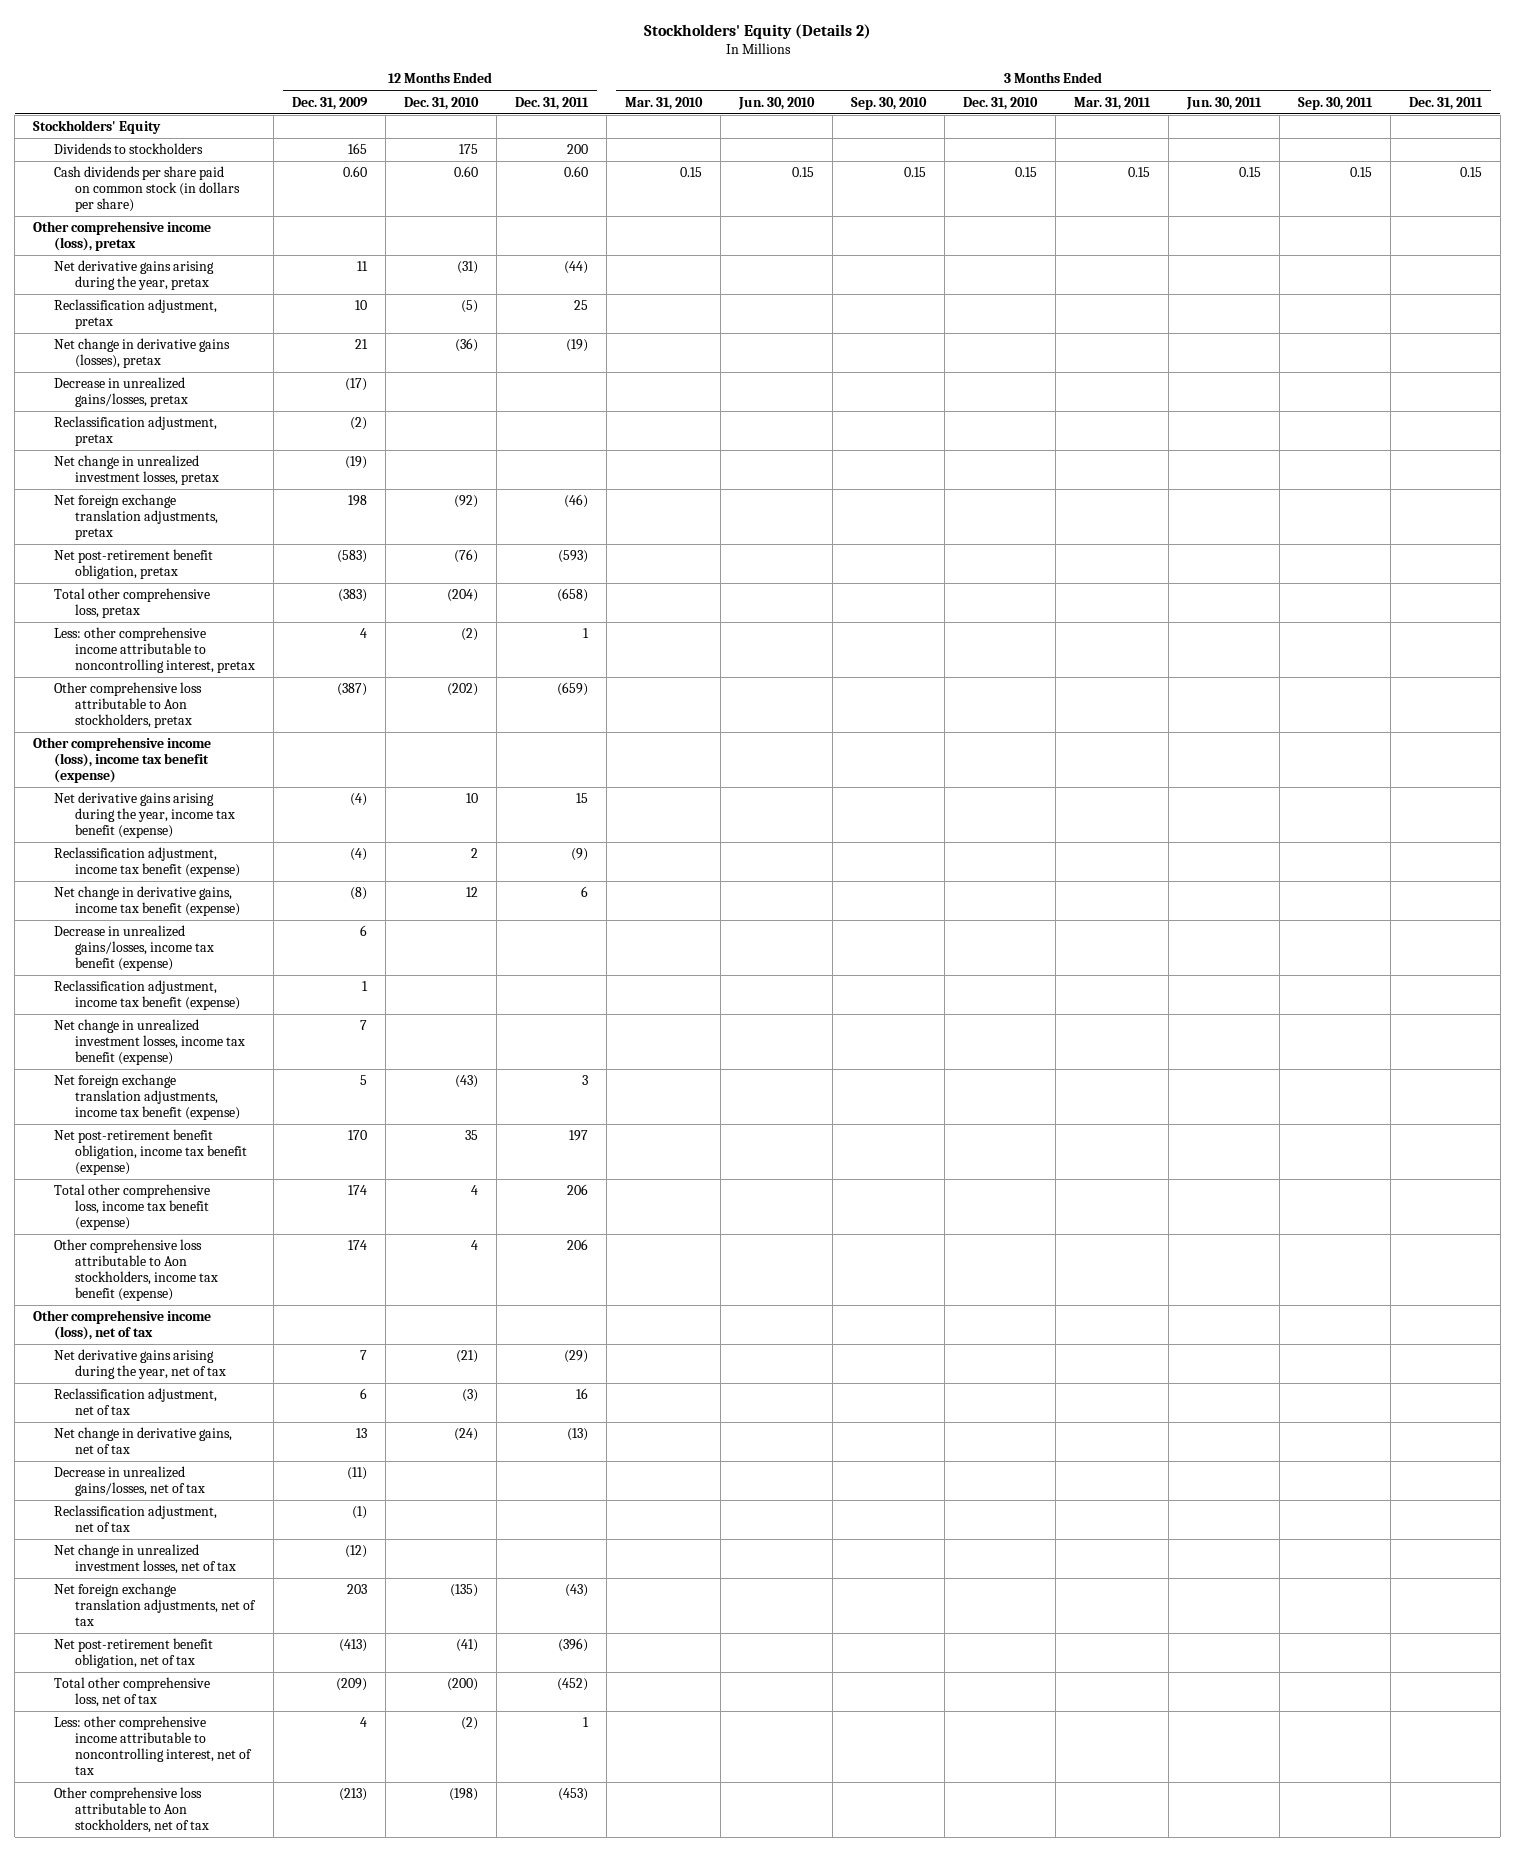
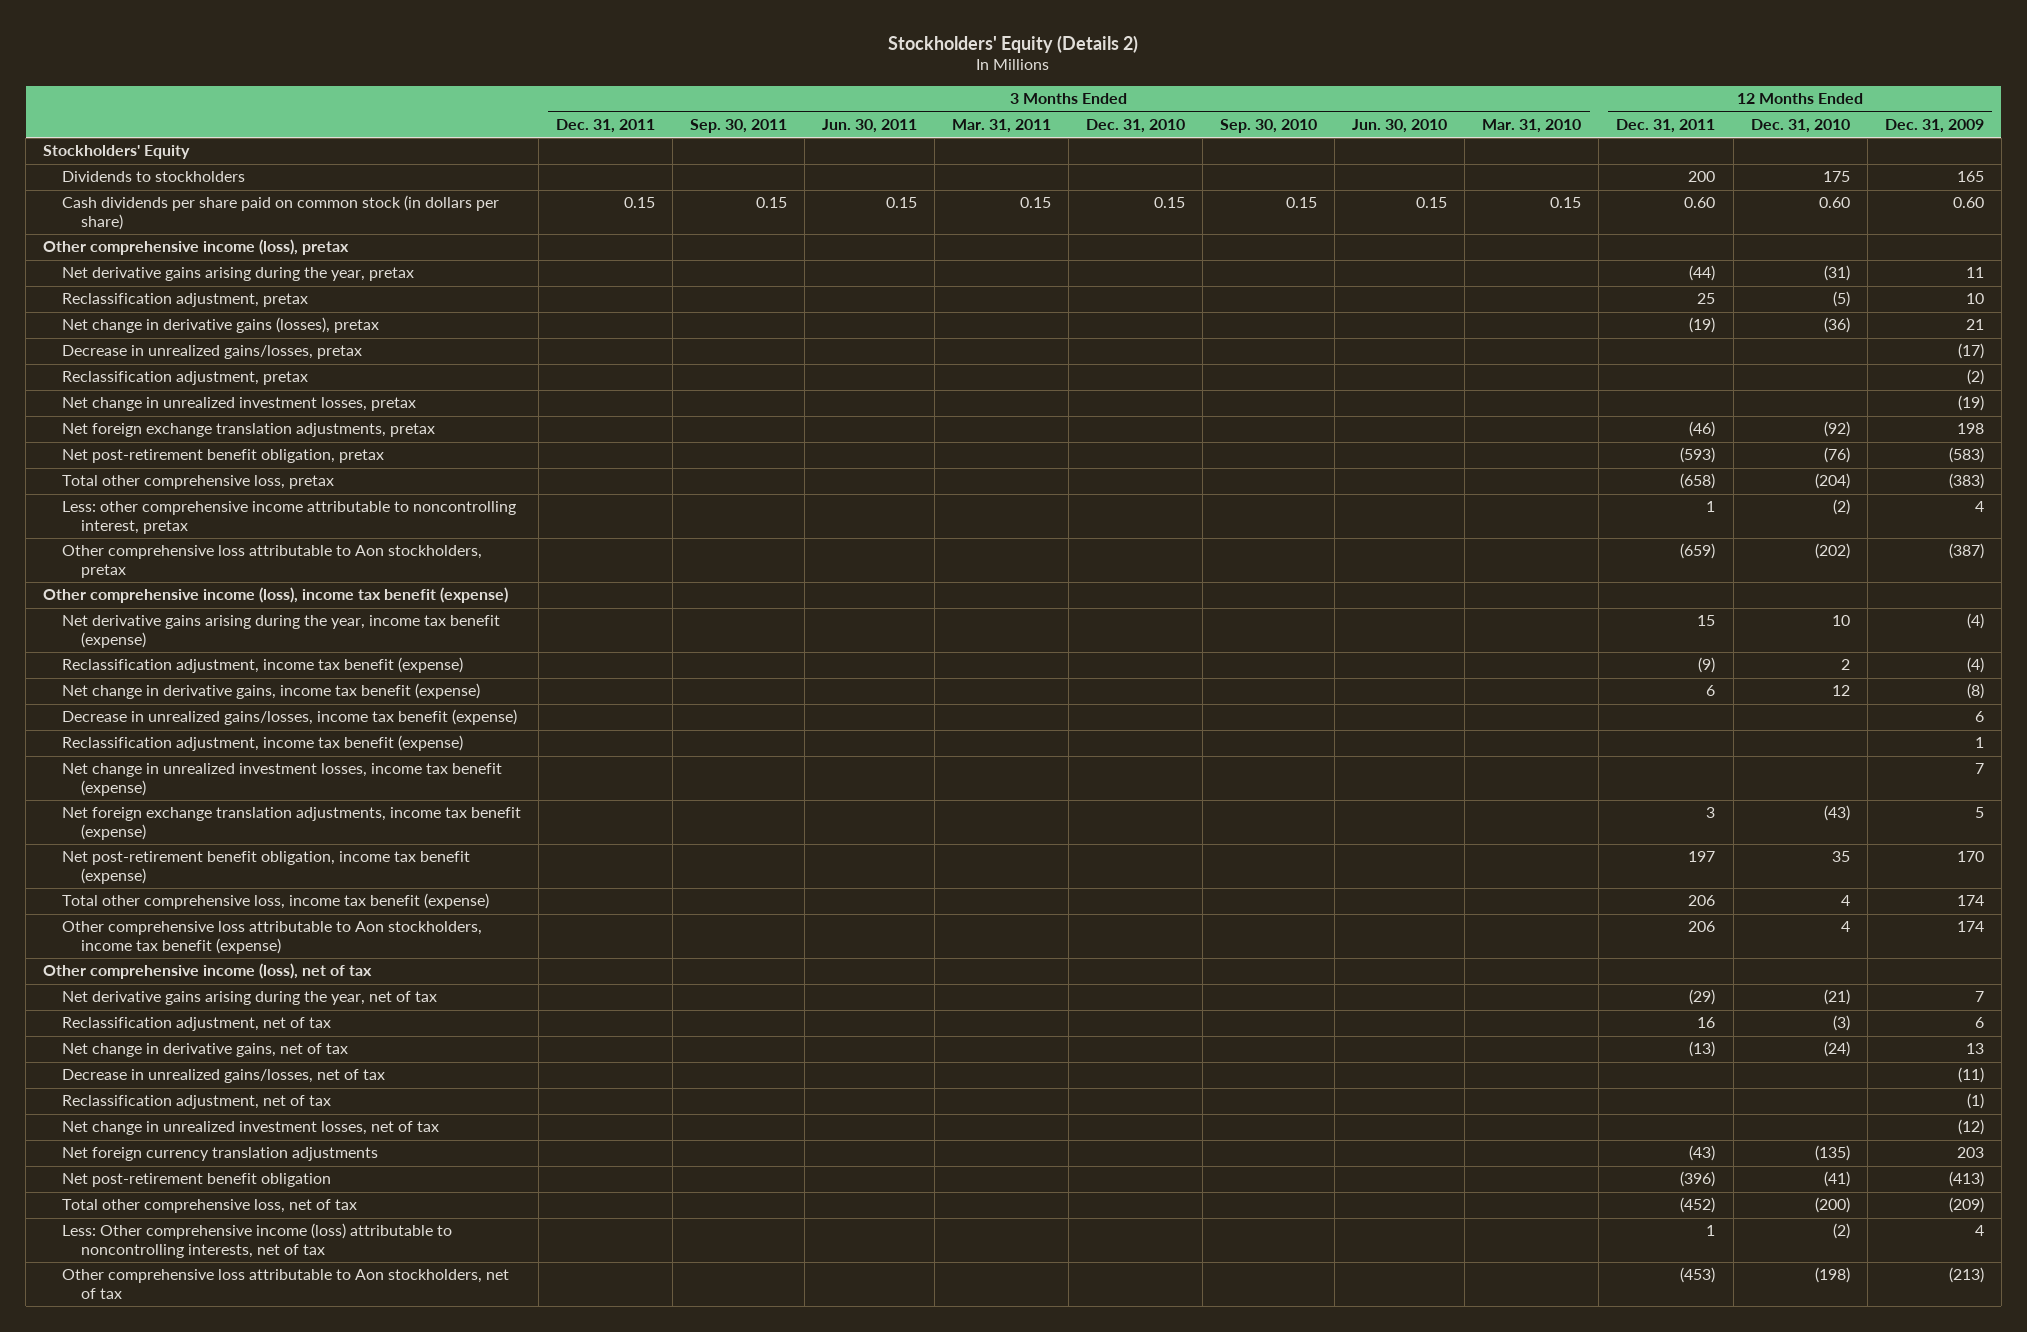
[54,1583,256,1627] Net foreign exchange translation adjustments, net of tax -> [62,1147,379,1162] Net foreign currency translation adjustments
[54,1638,214,1669] Net post-retirement benefit obligation, net of tax -> [62,1173,332,1188] Net post-retirement benefit obligation
[54,1716,252,1775] Less: other comprehensive income attributable to noncontrolling interest, net of tax -> [62,1223,453,1258] Less: Other comprehensive income (loss) attributable to noncontrolling interests, net of tax

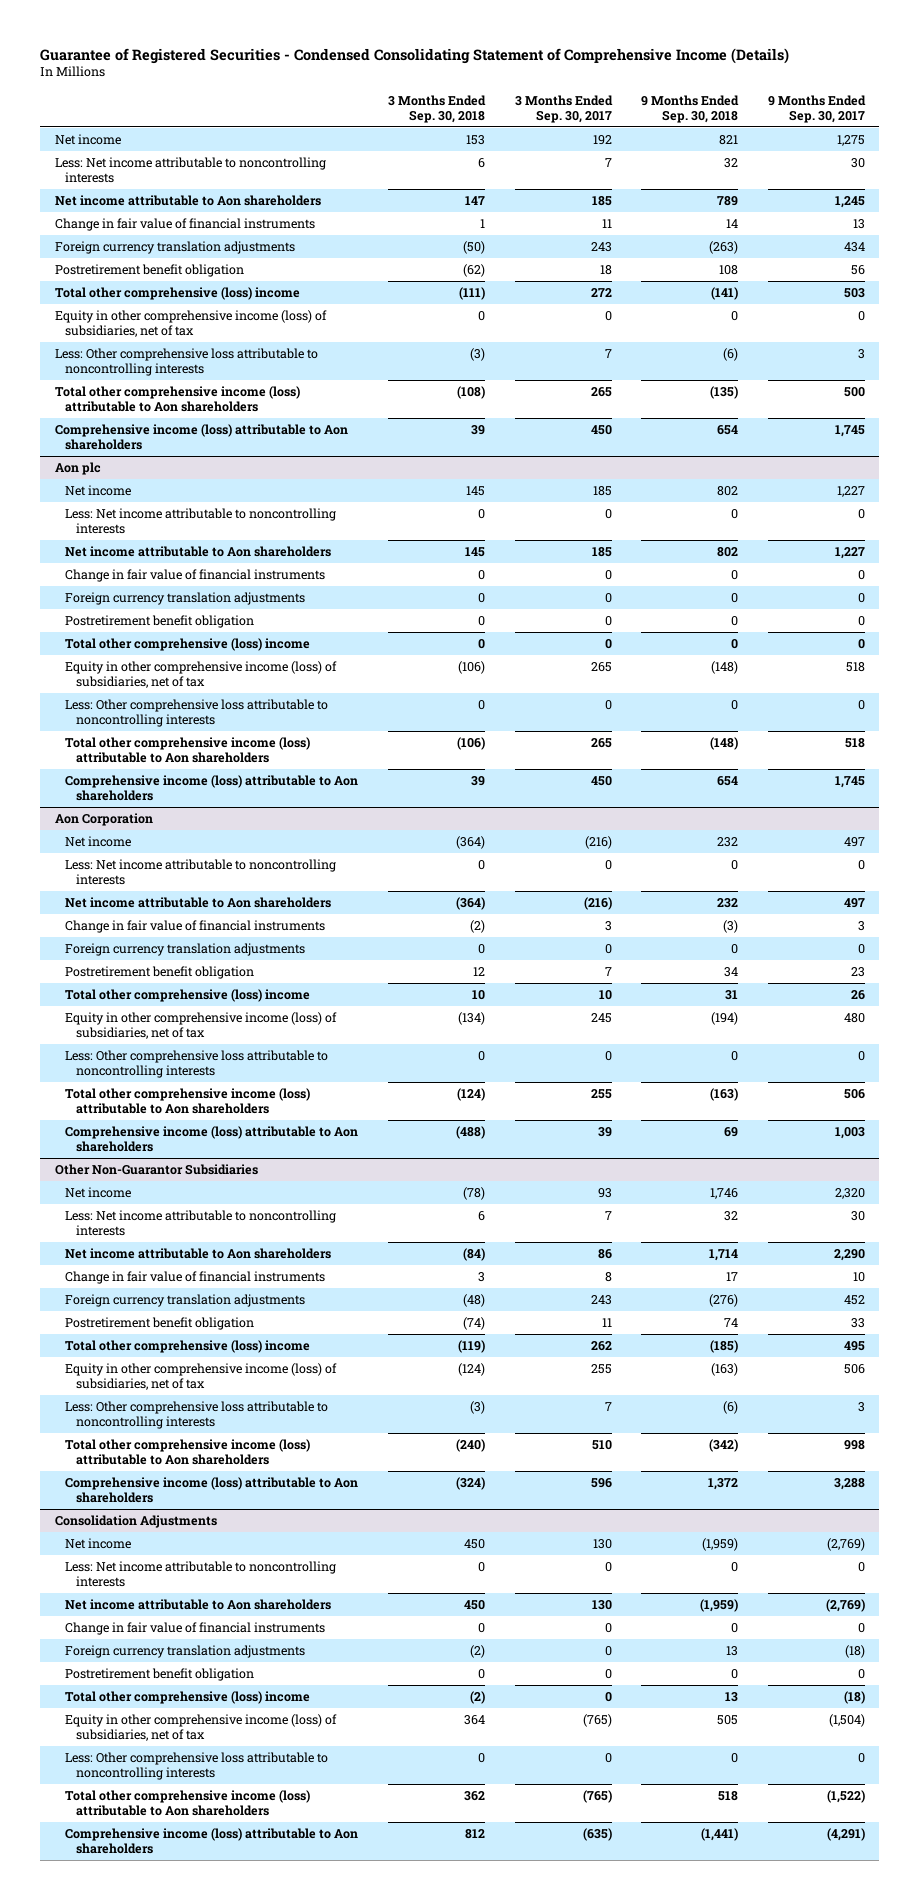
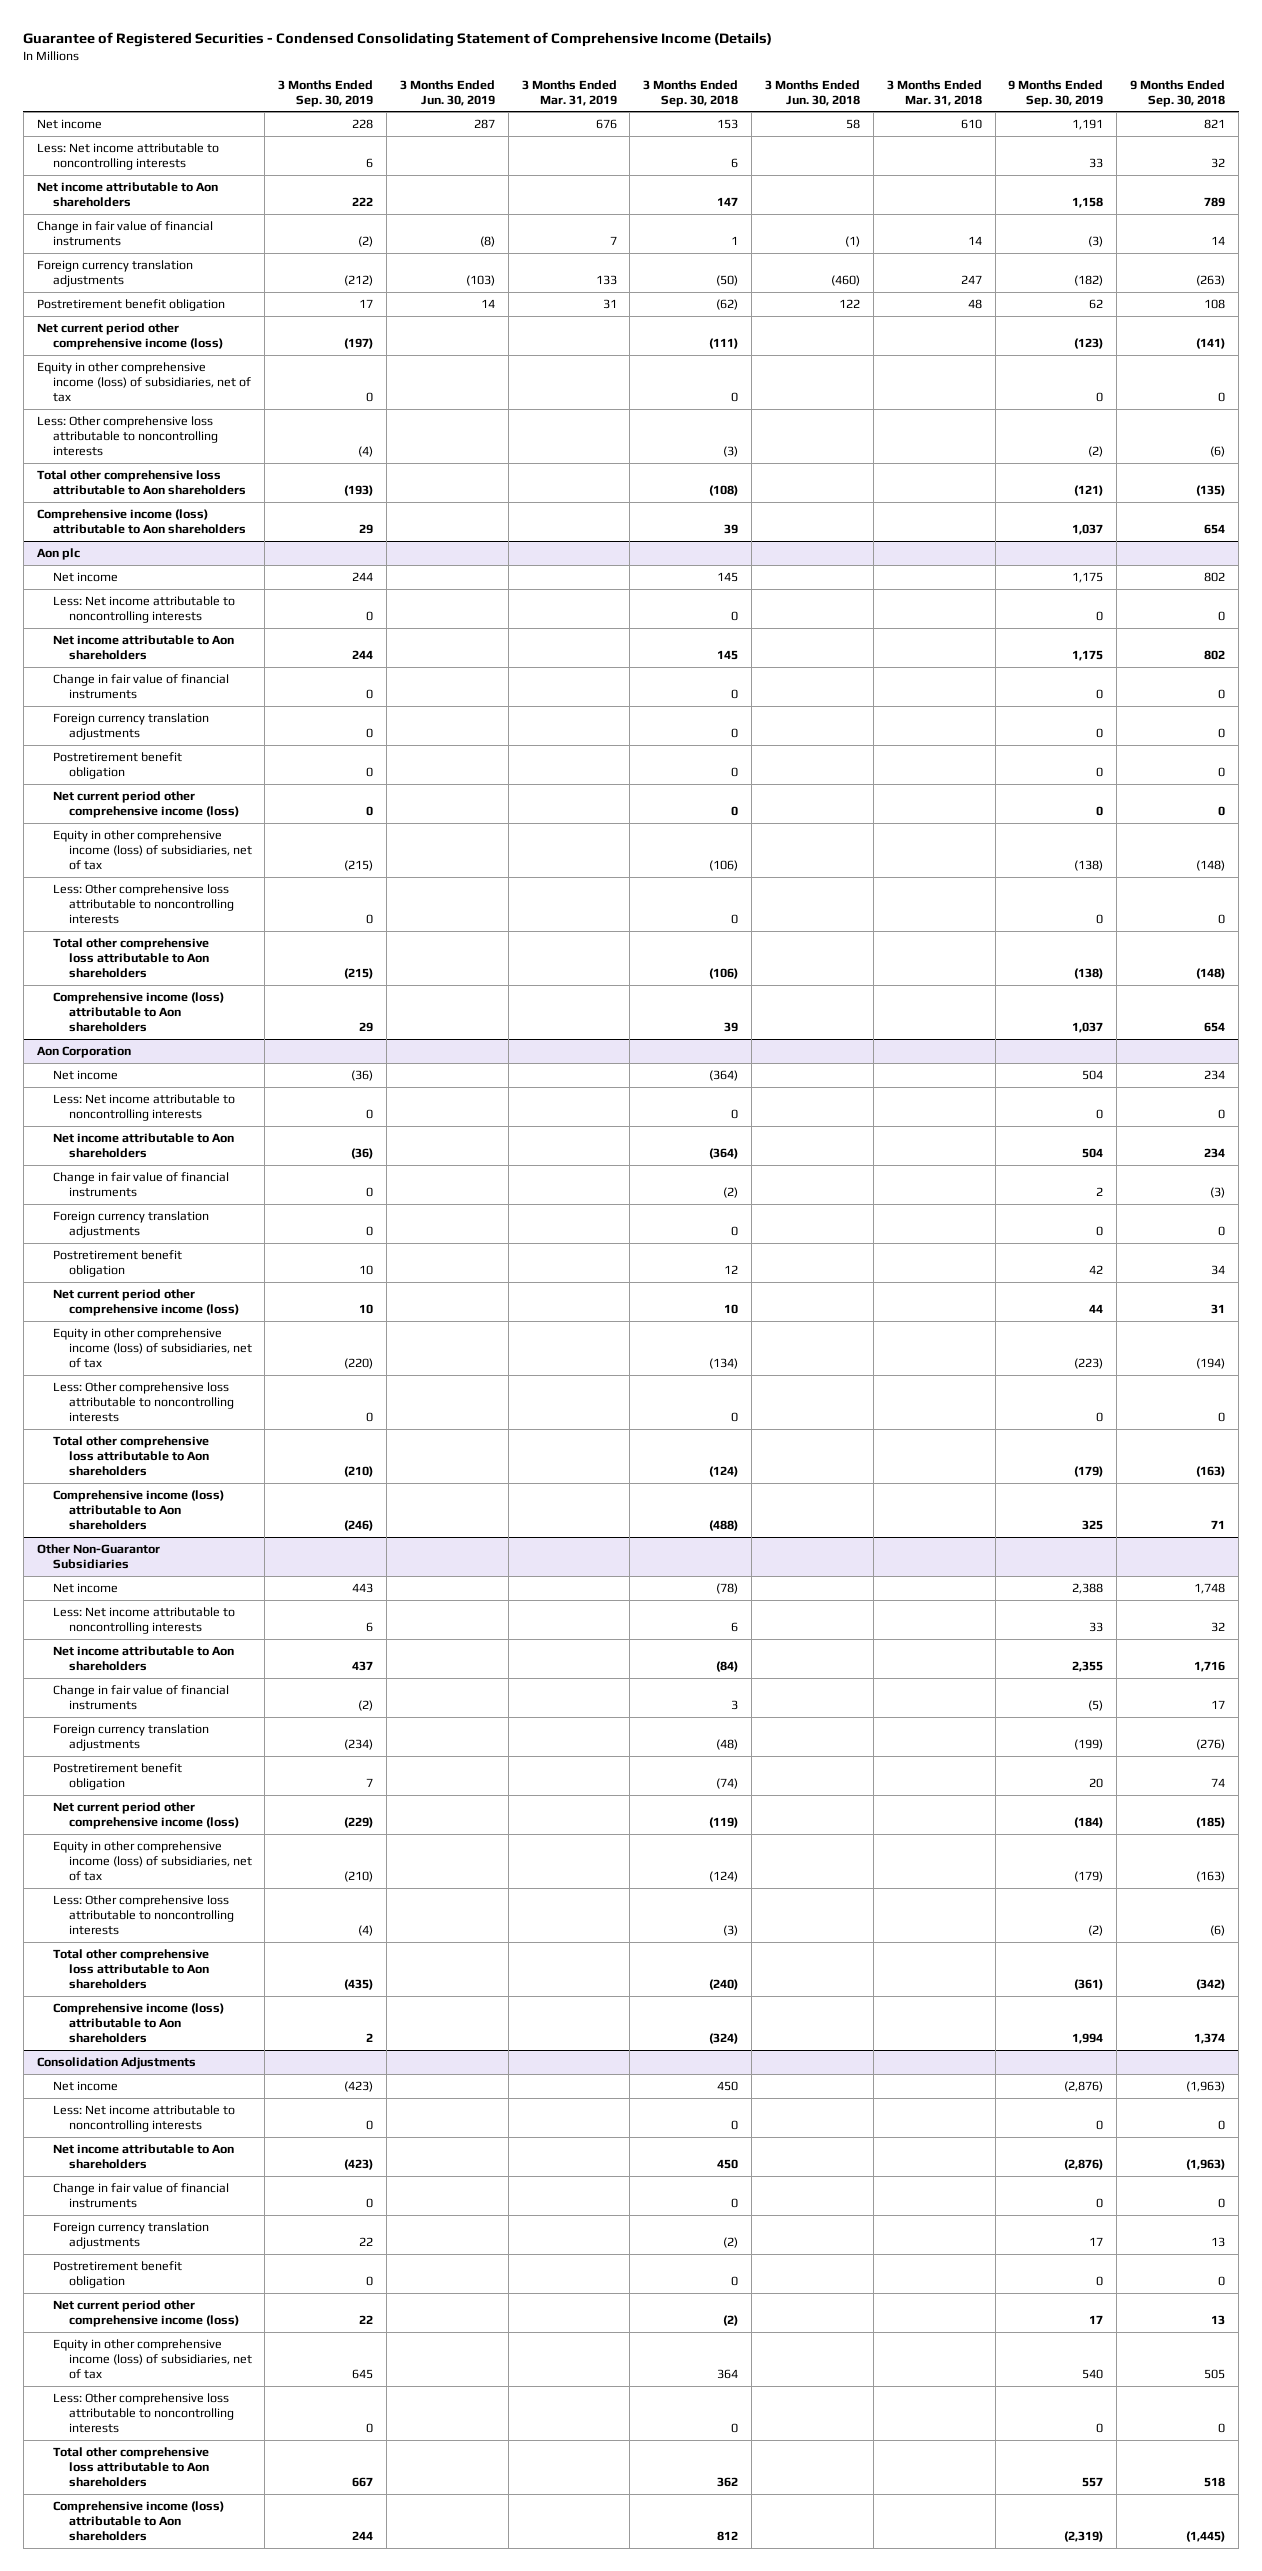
[514,94,613,123] 3 Months Ended Sep. 30, 2017 -> none
[767,94,866,123] 9 Months Ended Sep. 30, 2017 -> none
none -> [278,79,374,107] 3 Months Ended Sep. 30, 2019
none -> [399,79,495,106] 3 Months Ended Jun. 30, 2019
none -> [521,79,617,106] 3 Months Ended Mar. 31, 2019
none -> [765,79,861,106] 3 Months Ended Jun. 30, 2018
none -> [886,79,982,106] 3 Months Ended Mar. 31, 2018
none -> [1008,79,1104,107] 9 Months Ended Sep. 30, 2019
[55,286,301,300] Total other comprehensive (loss) income -> [36,322,223,350] Net current period other comprehensive income (loss)
[55,385,301,412] Total other comprehensive income (loss) attributable to Aon shareholders -> [36,469,246,495] Total other comprehensive loss attributable to Aon shareholders
[65,637,311,651] Total other comprehensive (loss) income -> [52,790,239,818] Net current period other comprehensive income (loss)
[65,736,311,763] Total other comprehensive income (loss) attributable to Aon shareholders -> [52,937,209,979] Total other comprehensive loss attributable to Aon shareholders
[717,836,739,847] 232 -> [1204,1069,1226,1080] 234
[717,897,739,908] 232 -> [1204,1147,1226,1158] 234
[65,988,311,1002] Total other comprehensive (loss) income -> [52,1288,239,1316] Net current period other comprehensive income (loss)
[65,1087,311,1114] Total other comprehensive income (loss) attributable to Aon shareholders -> [52,1435,209,1477] Total other comprehensive loss attributable to Aon shareholders
[724,1126,739,1137] 69 -> [1211,1520,1226,1530] 71
[710,1187,739,1199] 1,746 -> [1194,1582,1226,1594] 1,748
[709,1248,739,1261] 1,714 -> [1194,1660,1226,1672] 1,716
[65,1339,311,1353] Total other comprehensive (loss) income -> [52,1801,239,1829] Net current period other comprehensive income (loss)
[65,1438,311,1465] Total other comprehensive income (loss) attributable to Aon shareholders -> [52,1948,209,1990] Total other comprehensive loss attributable to Aon shareholders
[708,1477,739,1490] 1,372 -> [1194,2033,1226,2045] 1,374
[702,1537,739,1551] (1,959) -> [1186,2080,1226,2092] (1,963)
[700,1598,739,1612] (1,959) -> [1186,2158,1226,2170] (1,963)
[65,1690,311,1704] Total other comprehensive (loss) income -> [52,2299,239,2327] Net current period other comprehensive income (loss)
[65,1789,311,1816] Total other comprehensive income (loss) attributable to Aon shareholders -> [52,2446,209,2488] Total other comprehensive loss attributable to Aon shareholders
[701,1827,739,1841] (1,441) -> [1186,2531,1226,2543] (1,445)

